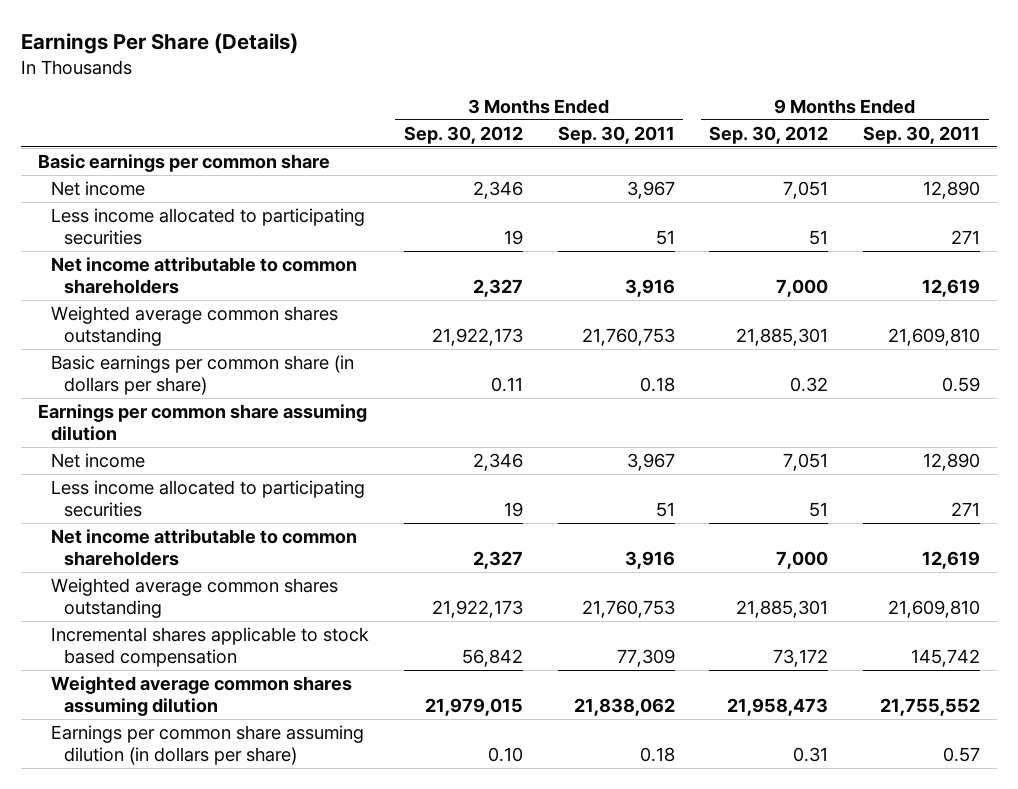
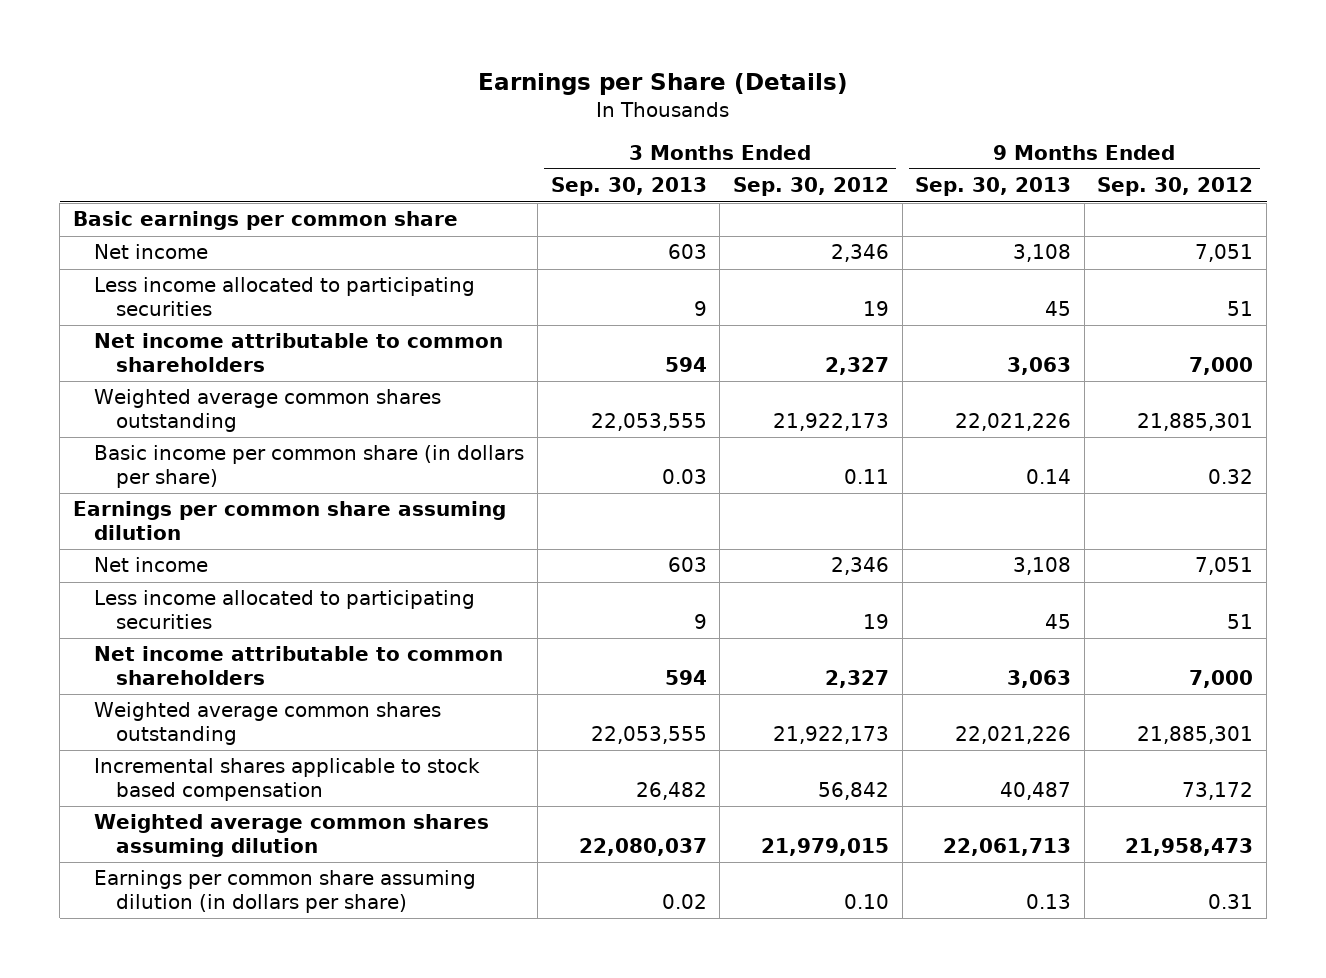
[20,33,298,55] Earnings Per Share (Details) -> [478,73,849,96] Earnings per Share (Details)
[557,125,675,144] Sep. 30, 2011 -> none
[863,125,981,144] Sep. 30, 2011 -> none
none -> [550,177,707,197] Sep. 30, 2013
none -> [915,177,1072,197] Sep. 30, 2013
[51,355,355,395] Basic earnings per common share (in dollars per share) -> [94,445,525,489] Basic income per common share (in dollars per share)

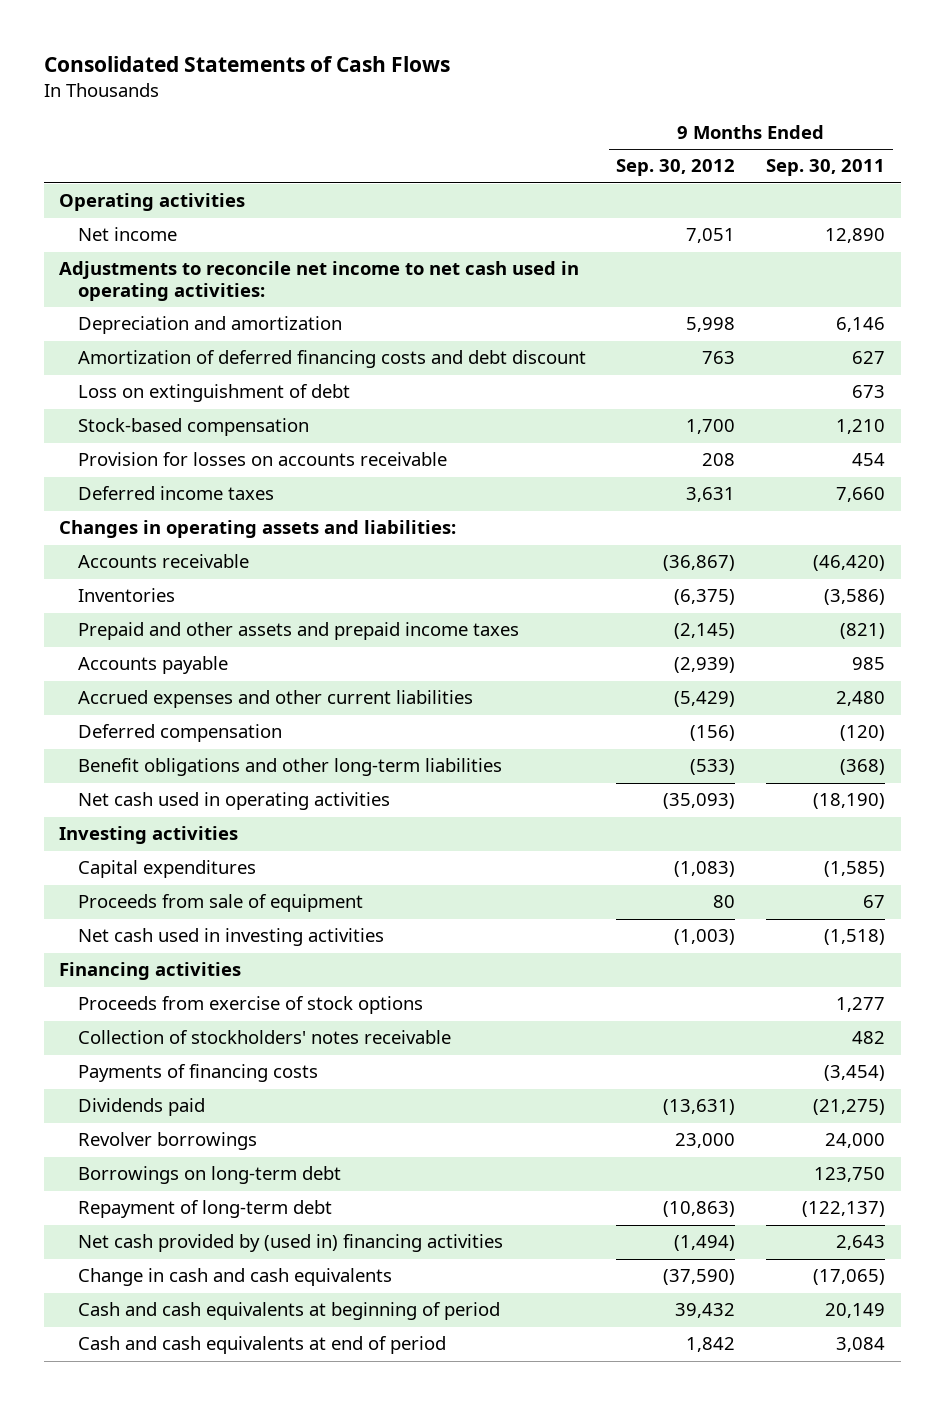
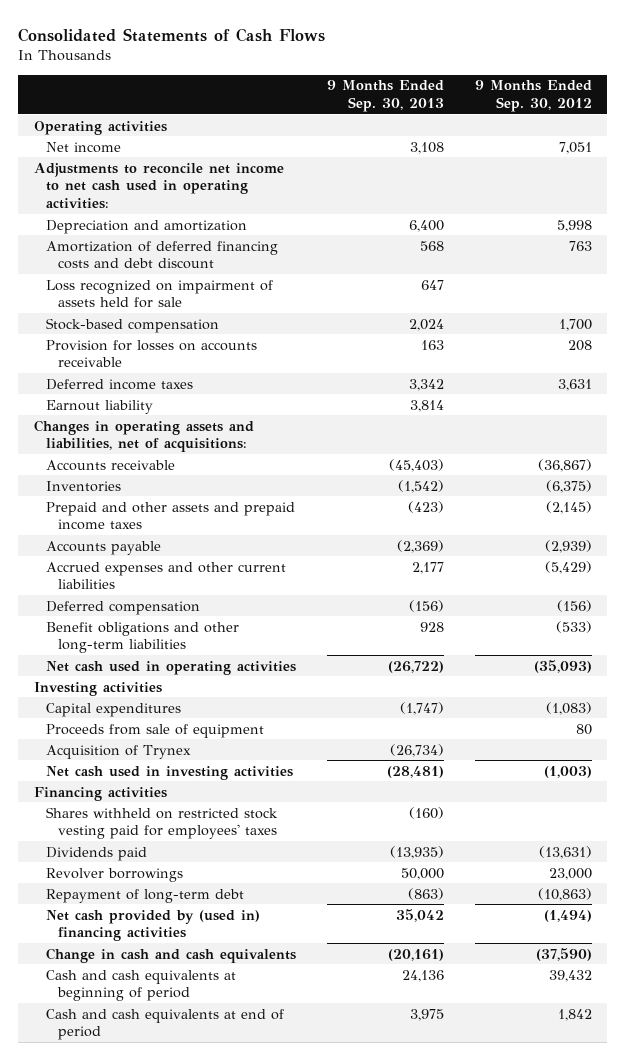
[766,159,886,177] Sep. 30, 2011 -> none
none -> [326,80,444,112] 9 Months Ended Sep. 30, 2013
[77,384,350,403] Loss on extinguishment of debt -> none
none -> [45,279,273,309] Loss recognized on impairment of assets held for sale
none -> [45,399,153,414] Earnout liability
[59,520,457,539] Changes in operating assets and liabilities: -> [33,419,254,453] Changes in operating assets and liabilities, net of acquisitions:
none -> [45,744,191,759] Acquisition of Trynex
[77,996,423,1015] Proceeds from exercise of stock options -> none
[77,1030,451,1045] Collection of stockholders' notes receivable -> none
[77,1064,318,1083] Payments of financing costs -> none
none -> [45,806,278,840] Shares withheld on restricted stock vesting paid for employees' taxes
[77,1166,341,1185] Borrowings on long-term debt -> none

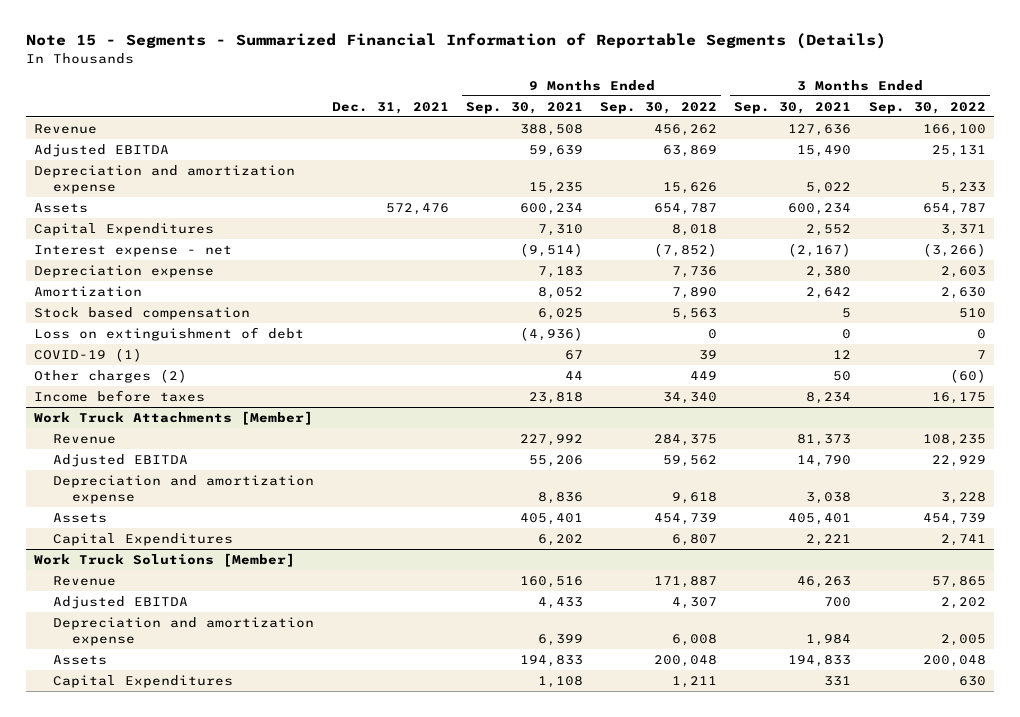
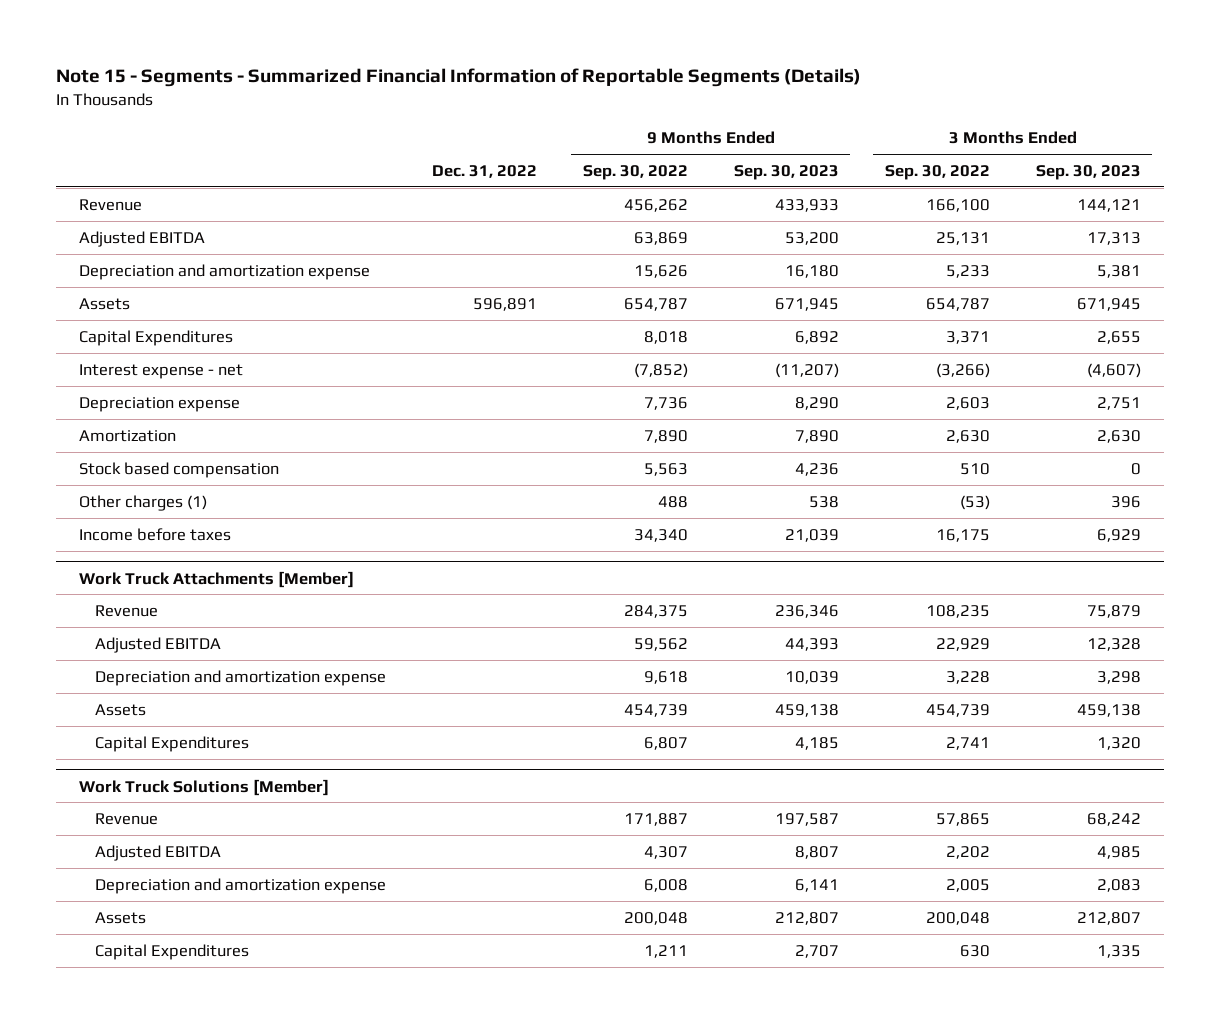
[331,101,449,114] Dec. 31, 2021 -> none
[465,101,583,114] Sep. 30, 2021 -> none
[734,101,852,114] Sep. 30, 2021 -> none
none -> [431,164,537,178] Dec. 31, 2022
none -> [733,164,839,180] Sep. 30, 2023
none -> [1035,164,1141,180] Sep. 30, 2023
[34,326,305,341] Loss on extinguishment of debt -> none
[34,347,143,362] COVID-19 (1) -> none
[34,368,188,383] Other charges (2) -> [79,494,208,511] Other charges (1)
[690,370,718,380] 449 -> [657,495,688,508] 488
[949,368,986,383] (60) -> [959,494,990,510] (53)

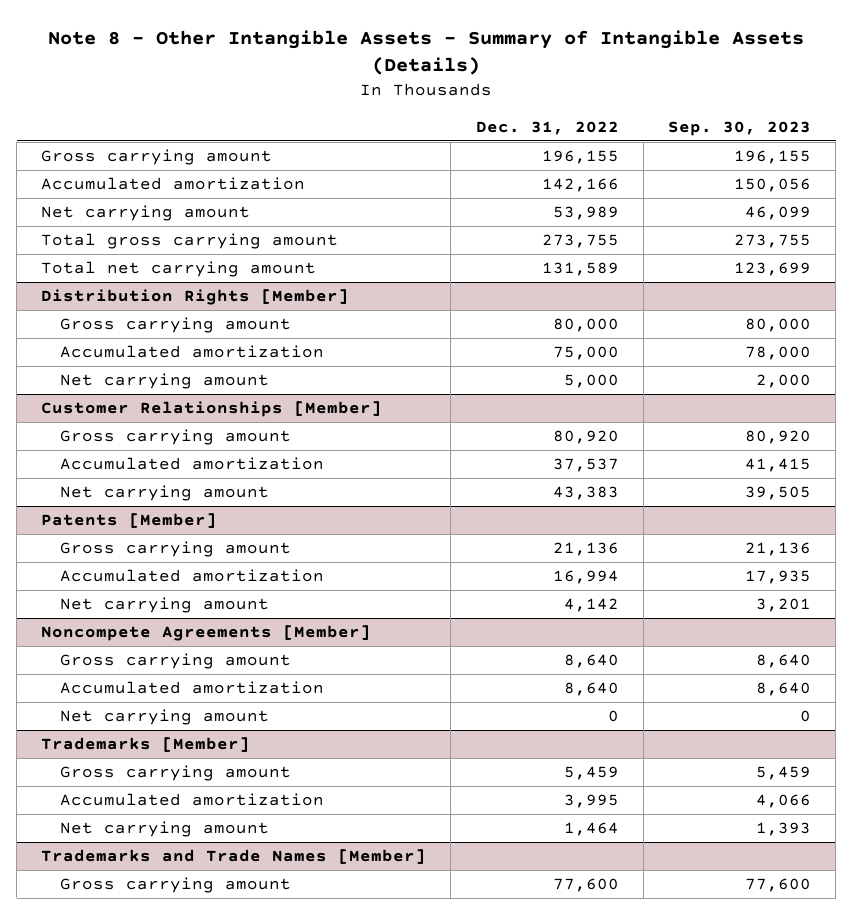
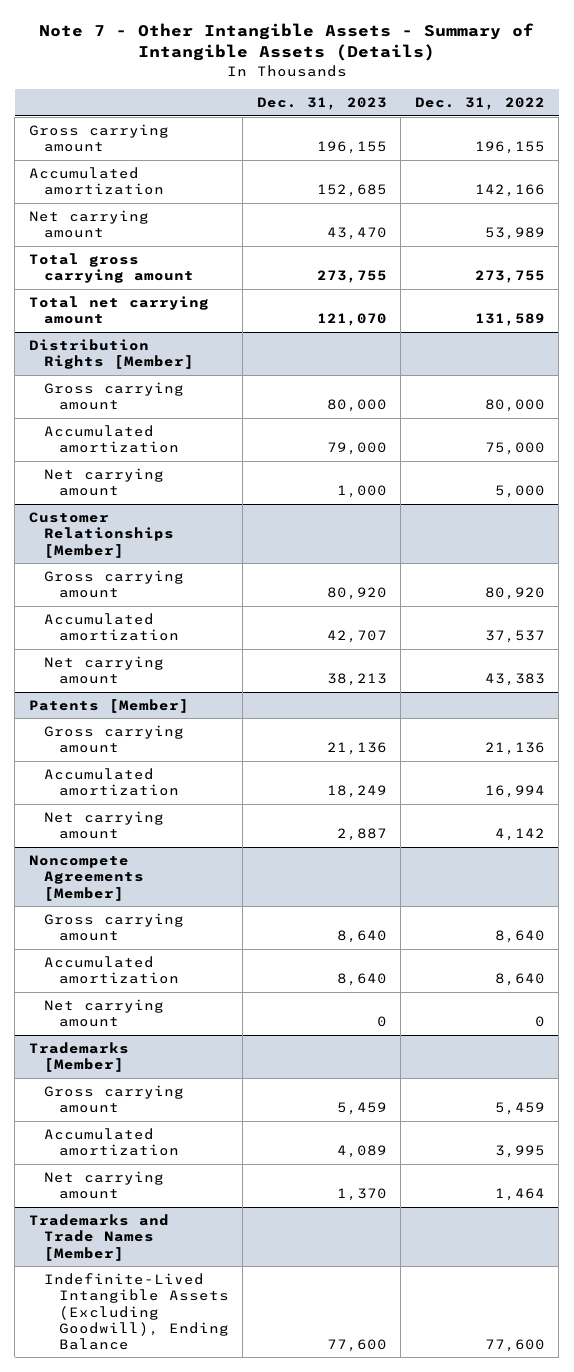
[48,29,805,76] Note 8 - Other Intangible Assets - Summary of Intangible Assets (Details) -> [38,23,534,62] Note 7 - Other Intangible Assets - Summary of Intangible Assets (Details)
[667,121,811,137] Sep. 30, 2023 -> none
none -> [256,97,387,111] Dec. 31, 2023
[60,877,292,894] Gross carrying amount -> [43,1272,230,1351] Indefinite-Lived Intangible Assets (Excluding Goodwill), Ending Balance

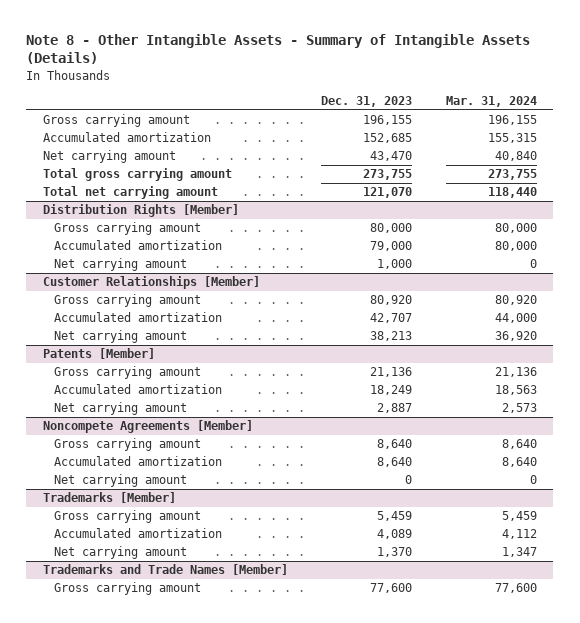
[38,23,534,62] Note 7 - Other Intangible Assets - Summary of Intangible Assets (Details) -> [26,33,531,65] Note 8 - Other Intangible Assets - Summary of Intangible Assets (Details)
[414,97,545,111] Dec. 31, 2022 -> none
none -> [445,95,537,107] Mar. 31, 2024
[43,1272,230,1351] Indefinite-Lived Intangible Assets (Excluding Goodwill), Ending Balance -> [53,582,201,596] Gross carrying amount

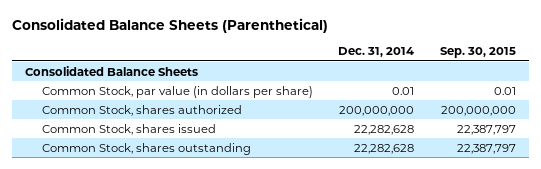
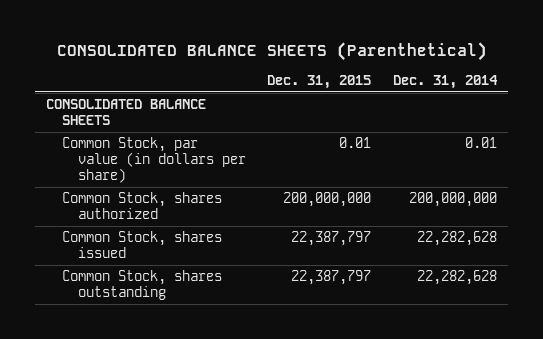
[12,18,329,34] Consolidated Balance Sheets (Parenthetical) -> [56,41,487,61] CONSOLIDATED BALANCE SHEETS (Parenthetical)
[440,47,517,59] Sep. 30, 2015 -> none
none -> [267,75,372,90] Dec. 31, 2015
[24,65,198,76] Consolidated Balance Sheets -> [45,98,206,126] CONSOLIDATED BALANCE SHEETS

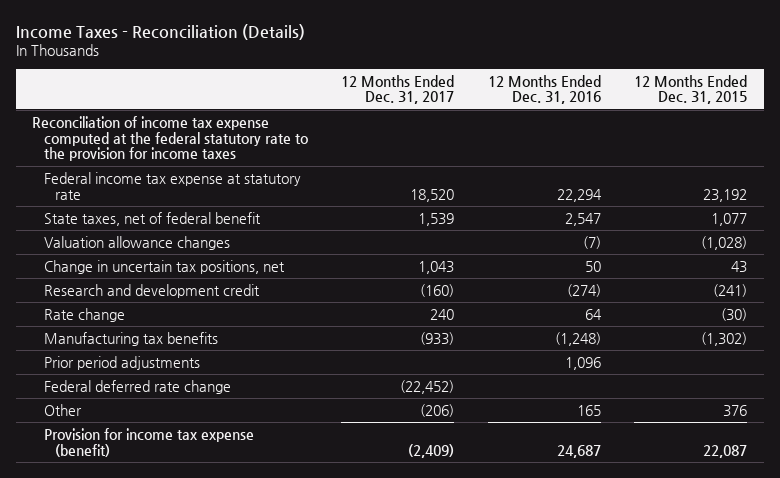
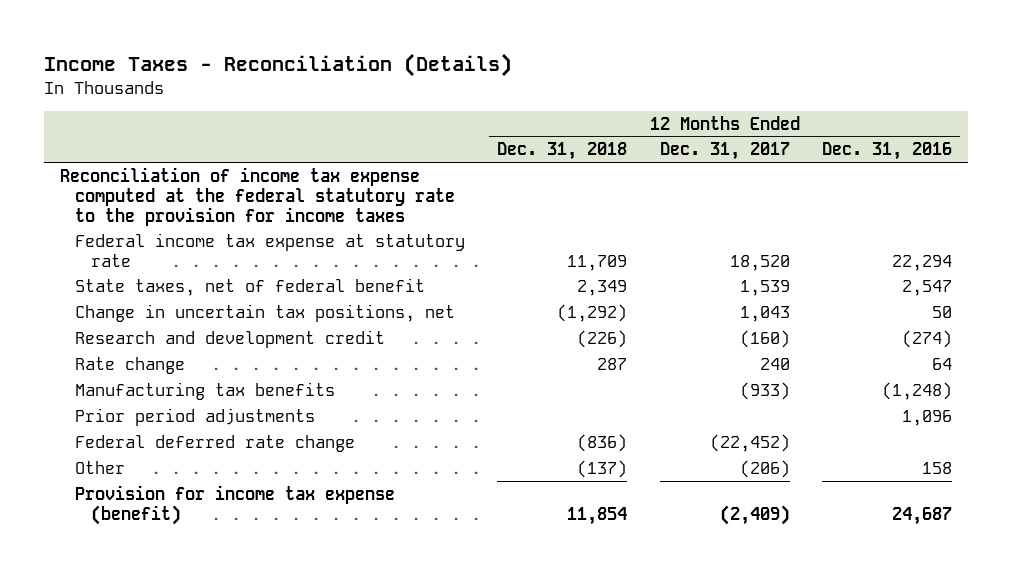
[634,74,748,105] 12 Months Ended Dec. 31, 2015 -> none
none -> [497,142,628,161] Dec. 31, 2018
[43,235,230,250] Valuation allowance changes -> none
[576,404,601,416] 165 -> [921,461,952,474] 158

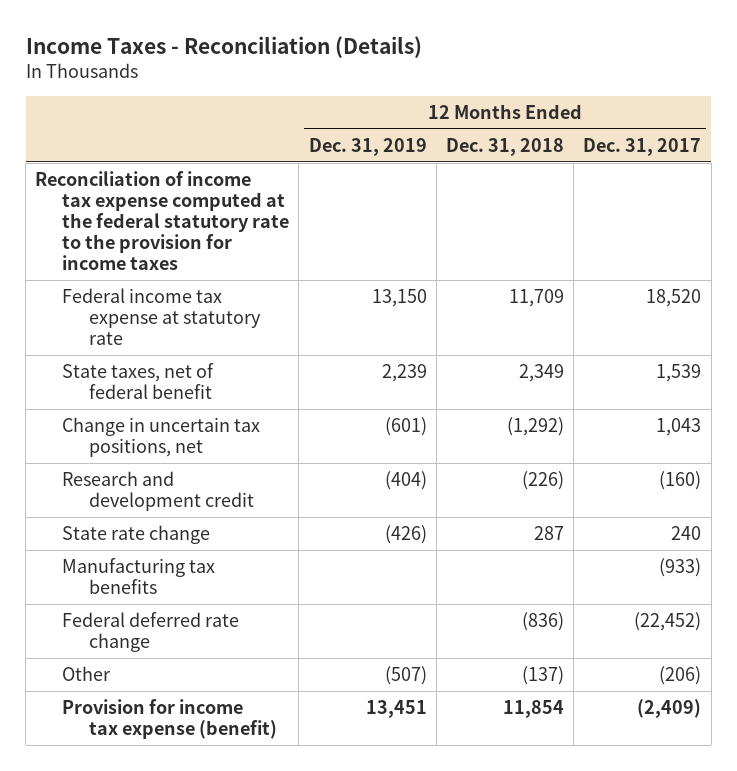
[821,142,952,161] Dec. 31, 2016 -> none
none -> [308,137,427,156] Dec. 31, 2019
[75,356,186,374] Rate change -> [62,524,211,544] State rate change
[75,407,316,426] Prior period adjustments -> none

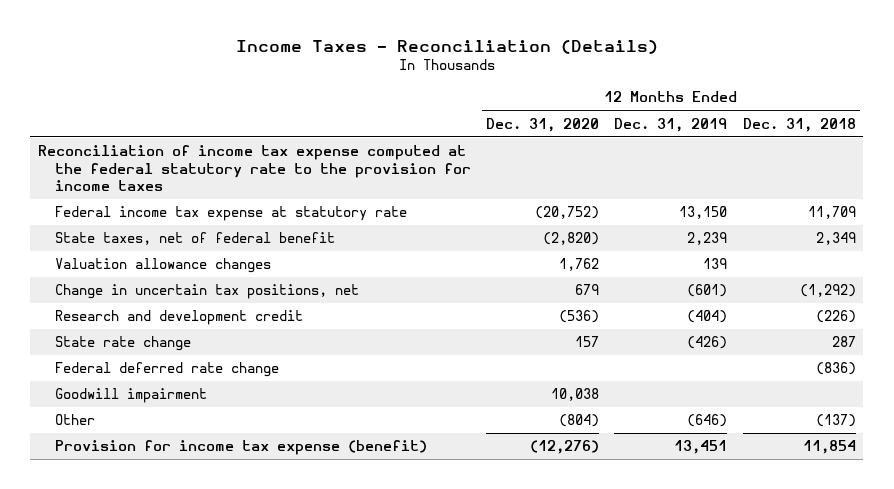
[583,137,702,156] Dec. 31, 2017 -> none
none -> [486,117,600,132] Dec. 31, 2020
none -> [54,258,271,274] Valuation allowance changes
[62,557,216,595] Manufacturing tax benefits -> none
none -> [54,388,207,404] Goodwill impairment
[384,665,427,685] (507) -> [687,414,728,428] (646)

